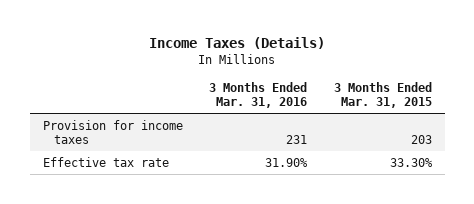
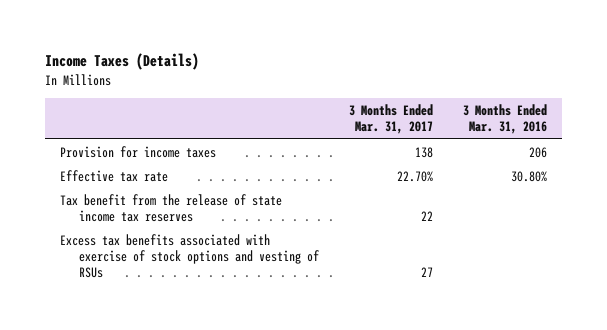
[333,81,432,109] 3 Months Ended Mar. 31, 2015 -> none
none -> [348,104,433,135] 3 Months Ended Mar. 31, 2017
[286,134,308,144] 231 -> [529,146,548,158] 206
[265,157,309,167] 31.90% -> [511,170,548,182] 30.80%
none -> [60,193,283,223] Tax benefit from the release of state income tax reserves
none -> [60,233,319,279] Excess tax benefits associated with exercise of stock options and vesting of RSUs

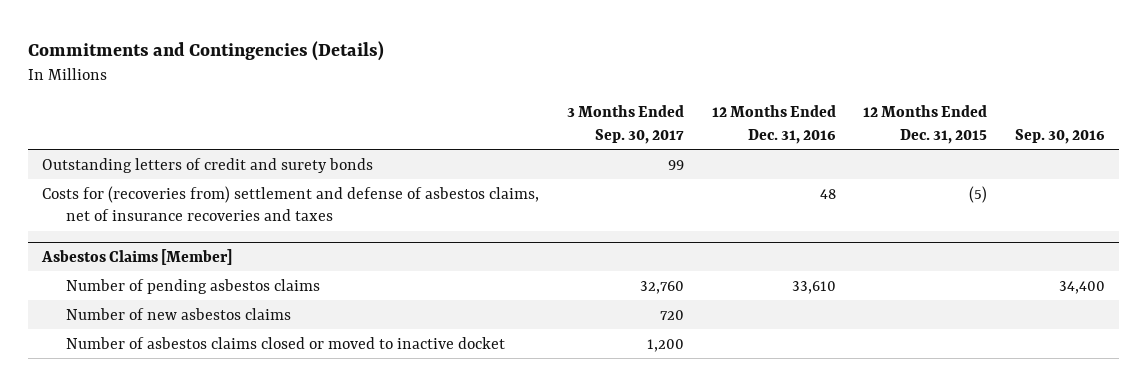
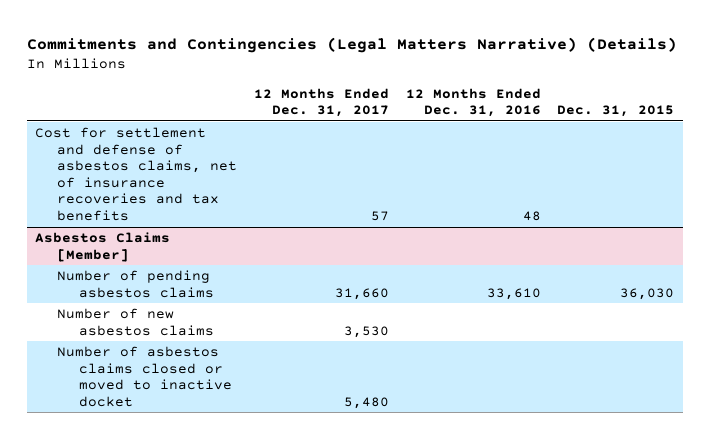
[28,41,385,62] Commitments and Contingencies (Details) -> [26,37,677,54] Commitments and Contingencies (Legal Matters Narrative) (Details)
[566,105,684,144] 3 Months Ended Sep. 30, 2017 -> none
[863,105,988,144] 12 Months Ended Dec. 31, 2015 -> none
[1014,128,1105,144] Sep. 30, 2016 -> none
none -> [253,87,389,118] 12 Months Ended Dec. 31, 2017
none -> [557,105,675,118] Dec. 31, 2015
[42,157,374,173] Outstanding letters of credit and surety bonds -> none
[42,185,540,222] Costs for (recoveries from) settlement and defense of asbestos claims, net of insurance recoveries and taxes -> [35,127,238,221] Cost for settlement and defense of asbestos claims, net of insurance recoveries and tax benefits

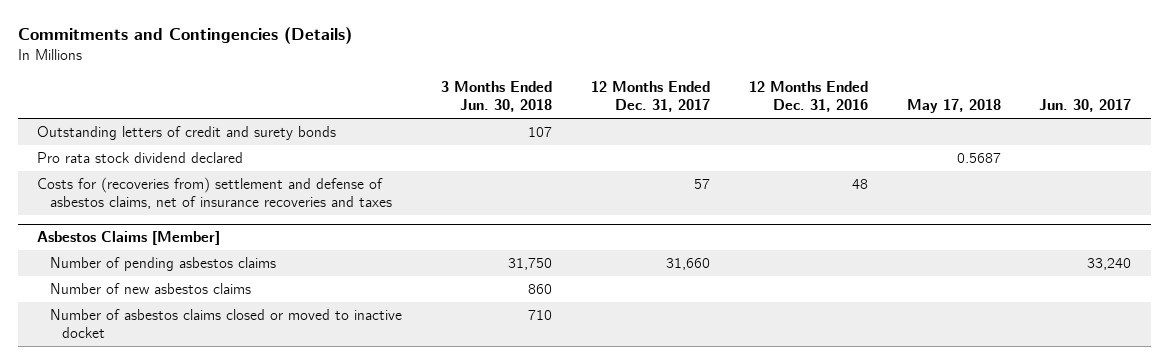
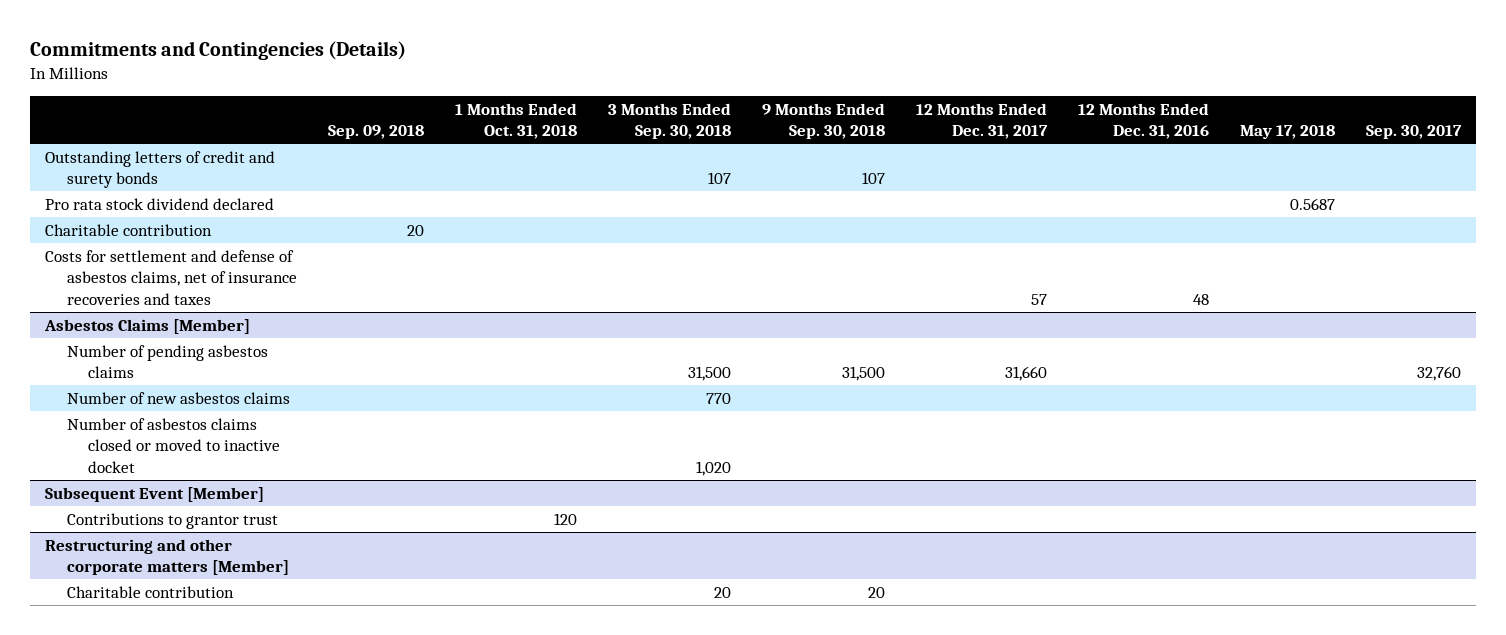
[440,80,552,112] 3 Months Ended Jun. 30, 2018 -> none
[1039,98,1132,112] Jun. 30, 2017 -> none
none -> [327,125,424,140] Sep. 09, 2018
none -> [454,102,577,140] 1 Months Ended Oct. 31, 2018
none -> [607,102,731,140] 3 Months Ended Sep. 30, 2018
none -> [761,102,885,140] 9 Months Ended Sep. 30, 2018
none -> [1365,125,1462,140] Sep. 30, 2017
none -> [45,223,213,236] Charitable contribution
[37,177,392,210] Costs for (recoveries from) settlement and defense of asbestos claims, net of insurance recoveries and taxes -> [45,249,297,305] Costs for settlement and defense of asbestos claims, net of insurance recoveries and taxes
none -> [45,486,265,502] Subsequent Event [Member]
none -> [66,512,278,529] Contributions to grantor trust
none -> [45,538,289,576] Restructuring and other corporate matters [Member]
none -> [66,585,234,598] Charitable contribution

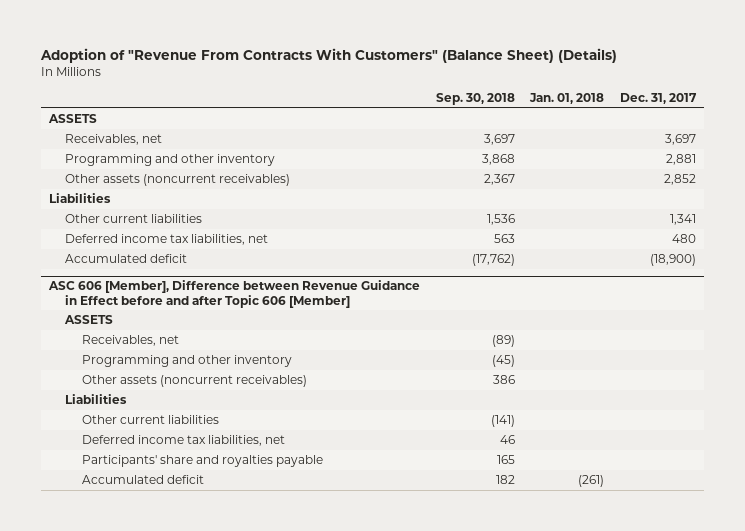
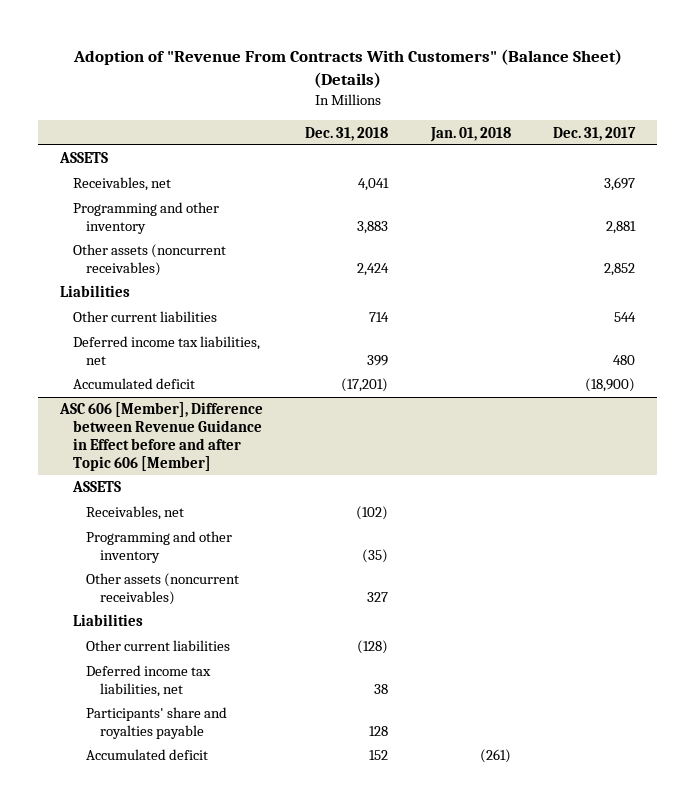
[435,92,515,105] Sep. 30, 2018 -> none
none -> [305,126,389,141] Dec. 31, 2018
[669,214,696,226] 1,341 -> [614,312,637,323] 544

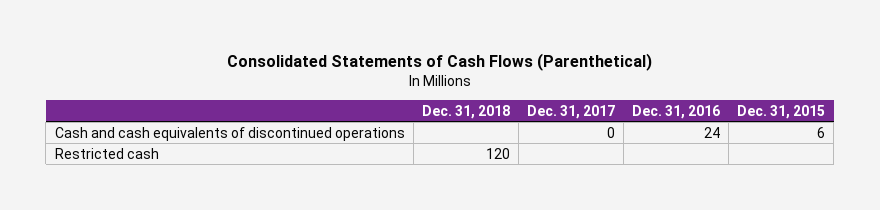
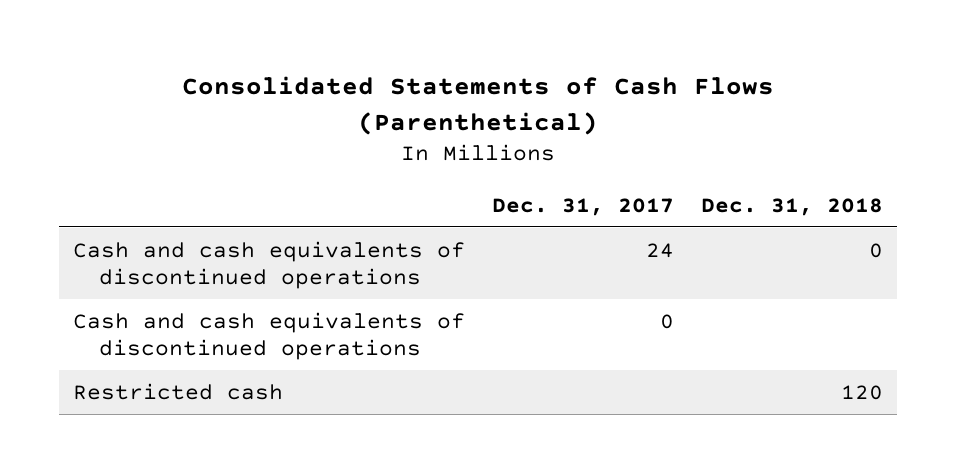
[632,104,721,119] Dec. 31, 2016 -> none
[737,104,826,119] Dec. 31, 2015 -> none
none -> [72,240,465,290] Cash and cash equivalents of discontinued operations

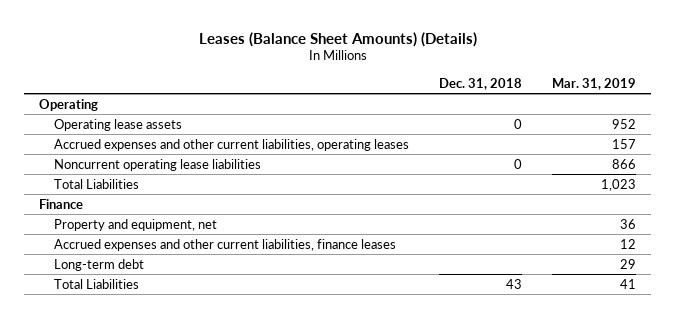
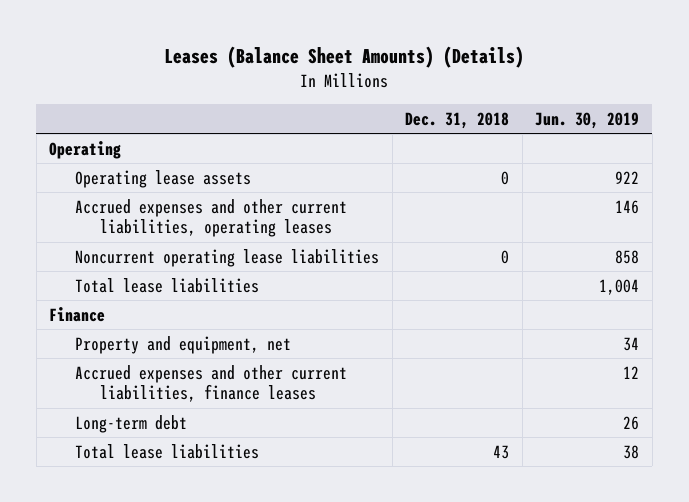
[552,77,637,90] Mar. 31, 2019 -> none
none -> [535,111,640,129] Jun. 30, 2019
[54,178,140,189] Total Liabilities -> [74,277,259,293] Total lease liabilities
[54,278,140,289] Total Liabilities -> [74,443,259,459] Total lease liabilities

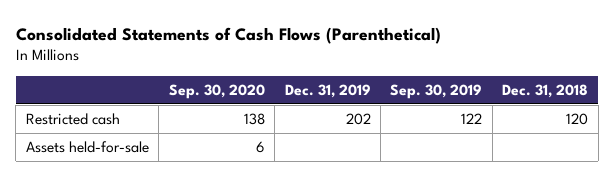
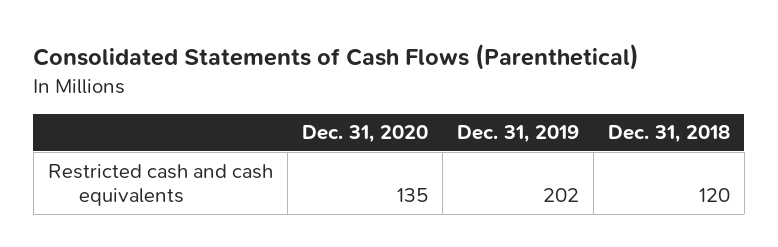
[168,83,265,99] Sep. 30, 2020 -> none
[390,83,483,99] Sep. 30, 2019 -> none
none -> [301,125,428,144] Dec. 31, 2020
[25,141,149,154] Assets held-for-sale -> none
[25,113,120,126] Restricted cash -> [47,163,273,207] Restricted cash and cash equivalents

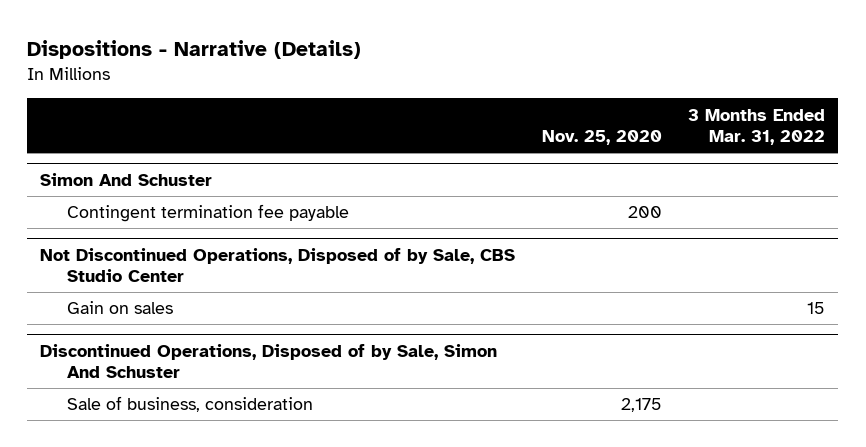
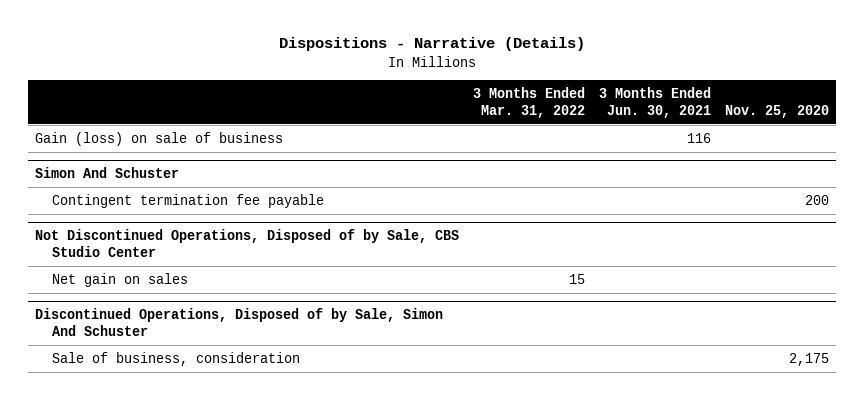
none -> [598,86,711,118] 3 Months Ended Jun. 30, 2021
none -> [34,131,283,146] Gain (loss) on sale of business
[66,301,173,315] Gain on sales -> [51,272,188,287] Net gain on sales

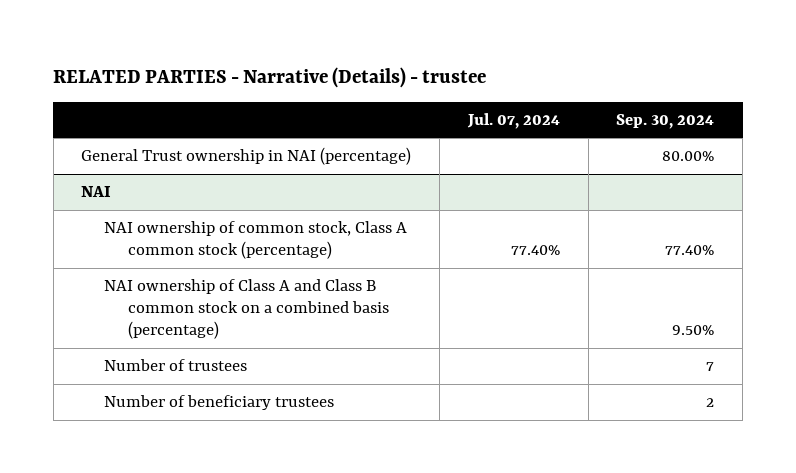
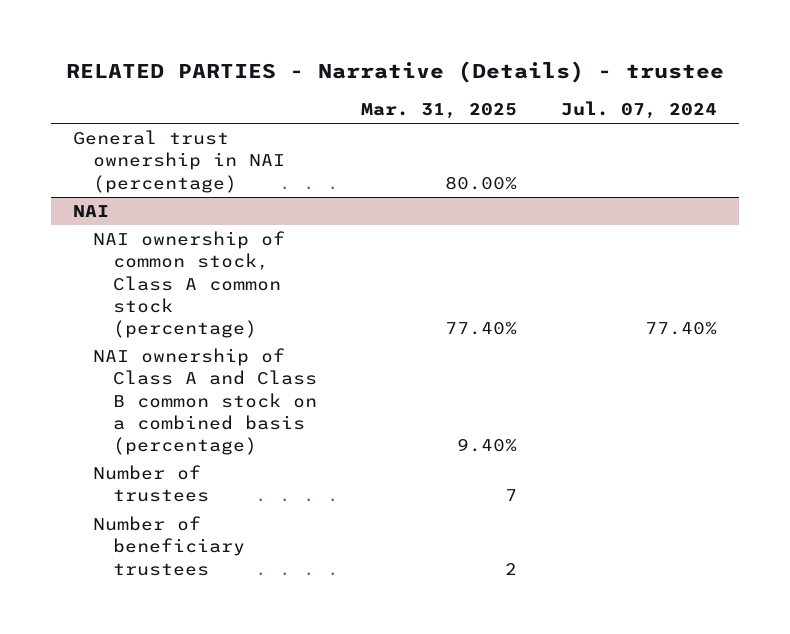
[616,113,715,129] Sep. 30, 2024 -> none
none -> [361,103,518,120] Mar. 31, 2025
[81,147,412,166] General Trust ownership in NAI (percentage) -> [72,130,286,193] General trust ownership in NAI (percentage)

